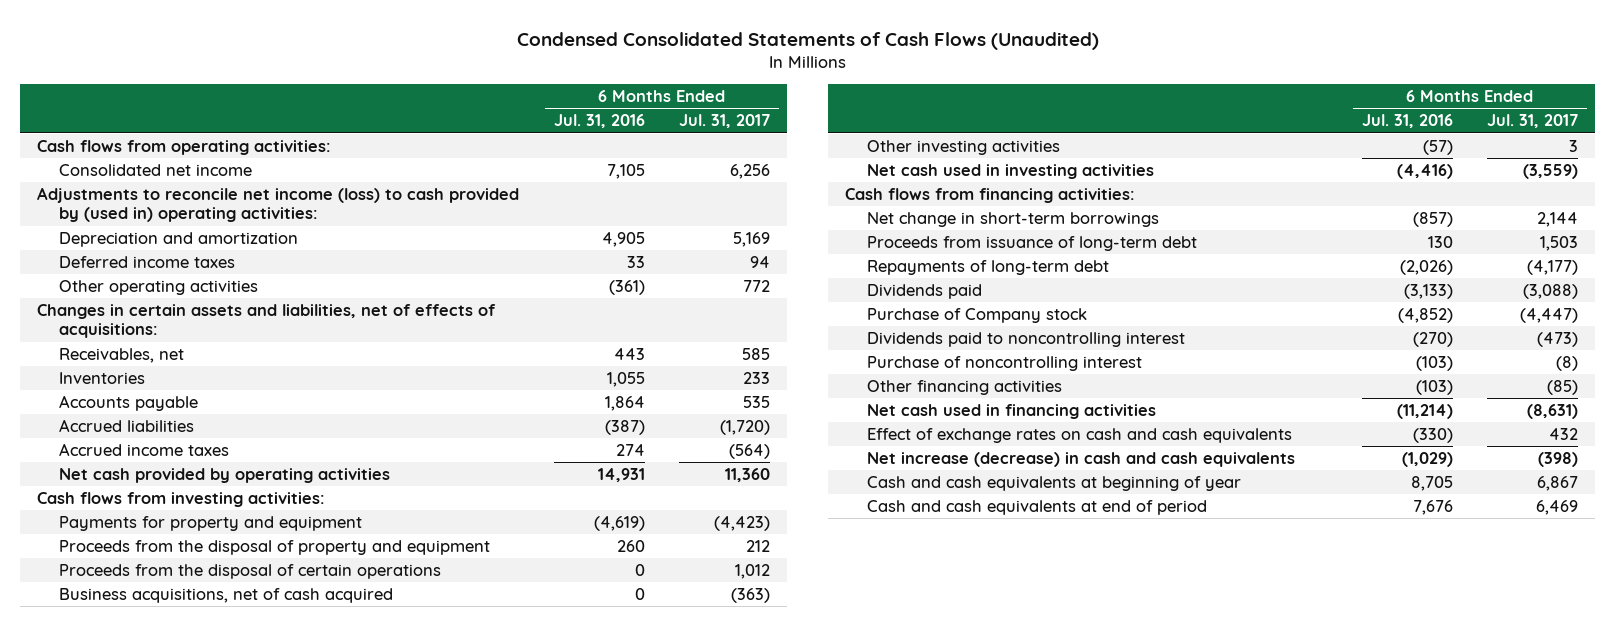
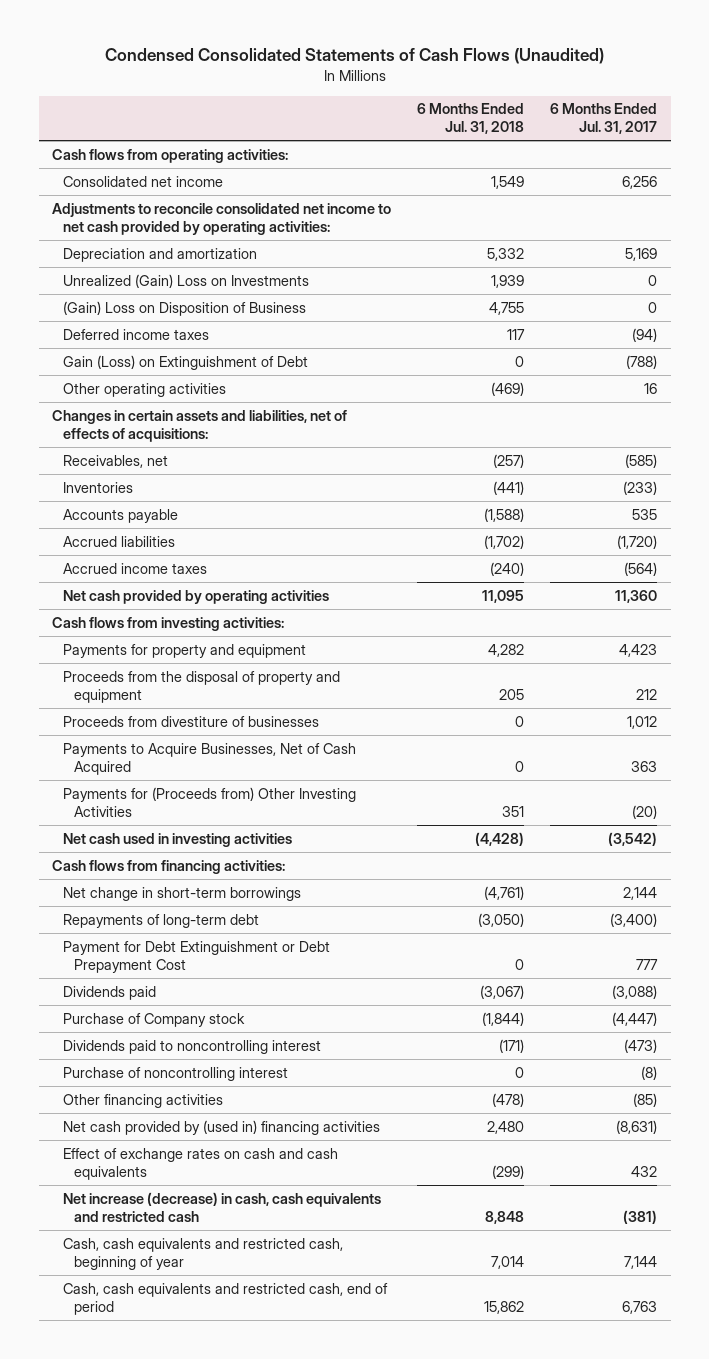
[553,114,645,129] Jul. 31, 2016 -> none
none -> [417,103,525,135] 6 Months Ended Jul. 31, 2018
[37,186,520,223] Adjustments to reconcile net income (loss) to cash provided by (used in) operating activities: -> [51,202,391,235] Adjustments to reconcile consolidated net income to net cash provided by operating activities:
none -> [62,273,309,288] Unrealized (Gain) Loss on Investments
none -> [62,300,306,316] (Gain) Loss on Disposition of Business
[750,255,771,268] 94 -> [632,327,658,342] (94)
none -> [62,354,308,370] Gain (Loss) on Extinguishment of Debt
[743,279,771,292] 772 -> [644,382,658,394] 16
[742,347,771,360] 585 -> [625,453,658,468] (585)
[743,371,771,384] 233 -> [623,480,658,495] (233)
[714,515,771,531] (4,423) -> [619,643,658,657] 4,423
[59,563,442,579] Proceeds from the disposal of certain operations -> [62,715,319,727] Proceeds from divestiture of businesses
[59,587,394,603] Business acquisitions, net of cash acquired -> [62,742,356,775] Payments to Acquire Businesses, Net of Cash Acquired
[731,587,771,603] (363) -> [631,760,658,772] 363
[867,139,1061,155] Other investing activities -> [62,786,356,817] Payments for (Proceeds from) Other Investing Activities
[1569,139,1579,152] 3 -> [632,804,658,819] (20)
[1523,163,1579,179] (3,559) -> [608,831,658,846] (3,542)
[867,235,1198,251] Proceeds from issuance of long-term debt -> none
[1527,259,1579,275] (4,177) -> [610,912,658,927] (3,400)
none -> [62,940,330,973] Payment for Debt Extinguishment or Debt Prepayment Cost
[867,403,1157,419] Net cash used in financing activities -> [62,1119,380,1135] Net cash provided by (used in) financing activities
[867,451,1296,467] Net increase (decrease) in cash and cash equivalents -> [62,1191,381,1222] Net increase (decrease) in cash, cash equivalents and restricted cash
[1538,451,1579,467] (398) -> [623,1209,658,1224] (381)
[867,475,1242,491] Cash and cash equivalents at beginning of year -> [62,1237,343,1270] Cash, cash equivalents and restricted cash, beginning of year
[1537,475,1579,491] 6,867 -> [624,1255,658,1269] 7,144
[867,499,1208,515] Cash and cash equivalents at end of period -> [62,1282,388,1315] Cash, cash equivalents and restricted cash, end of period
[1536,499,1579,515] 6,469 -> [622,1300,658,1314] 6,763

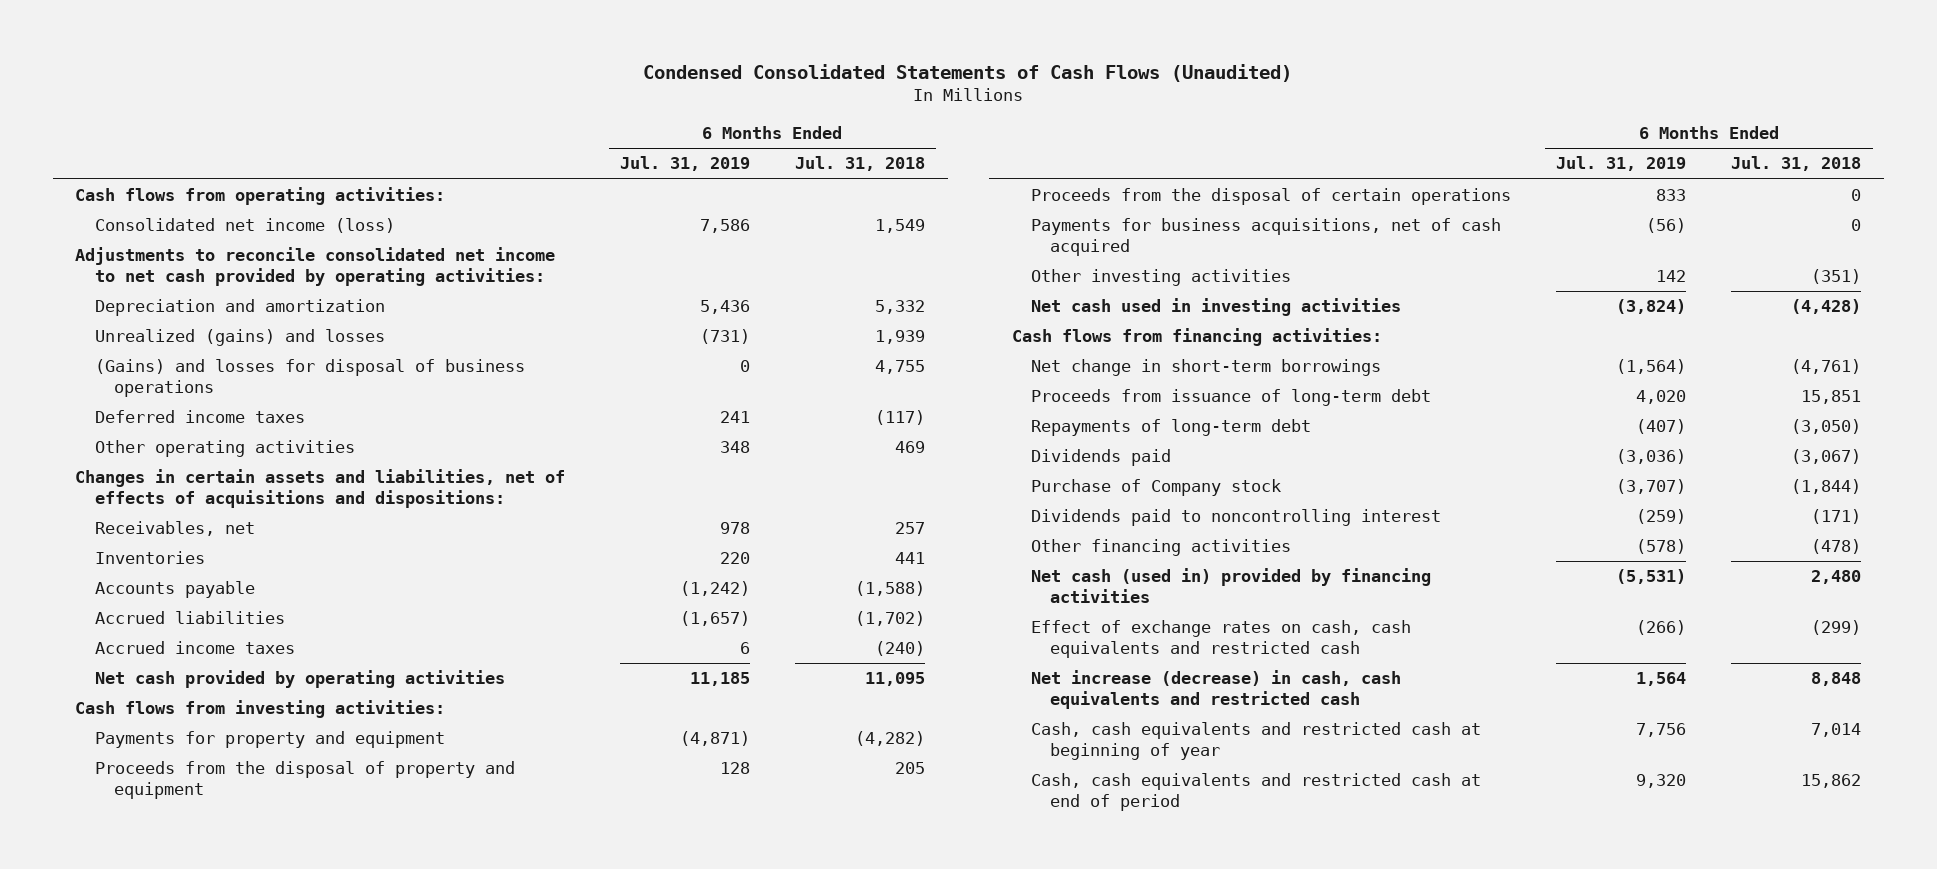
[550,103,658,135] 6 Months Ended Jul. 31, 2017 -> none
none -> [619,156,750,172] Jul. 31, 2019
[62,175,223,187] Consolidated net income -> [94,218,395,234] Consolidated net income (loss)
[62,354,308,370] Gain (Loss) on Extinguishment of Debt -> none
[62,273,309,288] Unrealized (Gain) Loss on Investments -> [94,329,385,347] Unrealized (gains) and losses
[62,300,306,316] (Gain) Loss on Disposition of Business -> [94,359,525,398] (Gains) and losses for disposal of business operations
[507,328,526,340] 117 -> [875,410,926,426] (117)
[491,381,525,396] (469) -> [895,441,926,454] 469
[51,409,347,442] Changes in certain assets and liabilities, net of effects of acquisitions: -> [75,469,566,509] Changes in certain assets and liabilities, net of effects of acquisitions and dispositions:
[493,453,525,468] (257) -> [895,522,926,535] 257
[493,480,525,495] (441) -> [895,552,926,565] 441
[488,643,525,657] 4,282 -> [855,731,926,747] (4,282)
[62,715,319,727] Proceeds from divestiture of businesses -> [1030,188,1511,206] Proceeds from the disposal of certain operations
[62,742,356,775] Payments to Acquire Businesses, Net of Cash Acquired -> [1030,218,1501,257] Payments for business acquisitions, net of cash acquired
[62,786,356,817] Payments for (Proceeds from) Other Investing Activities -> [1030,269,1291,287] Other investing activities
[502,805,525,817] 351 -> [1811,269,1862,285] (351)
none -> [1030,389,1431,407] Proceeds from issuance of long-term debt
[62,940,330,973] Payment for Debt Extinguishment or Debt Prepayment Cost -> none
[62,1066,288,1081] Purchase of noncontrolling interest -> none
[62,1119,380,1135] Net cash provided by (used in) financing activities -> [1030,568,1431,604] Net cash (used in) provided by financing activities
[62,1147,338,1180] Effect of exchange rates on cash and cash equivalents -> [1030,620,1411,659] Effect of exchange rates on cash, cash equivalents and restricted cash
[62,1237,343,1270] Cash, cash equivalents and restricted cash, beginning of year -> [1030,722,1481,761] Cash, cash equivalents and restricted cash at beginning of year
[62,1282,388,1315] Cash, cash equivalents and restricted cash, end of period -> [1030,773,1481,812] Cash, cash equivalents and restricted cash at end of period

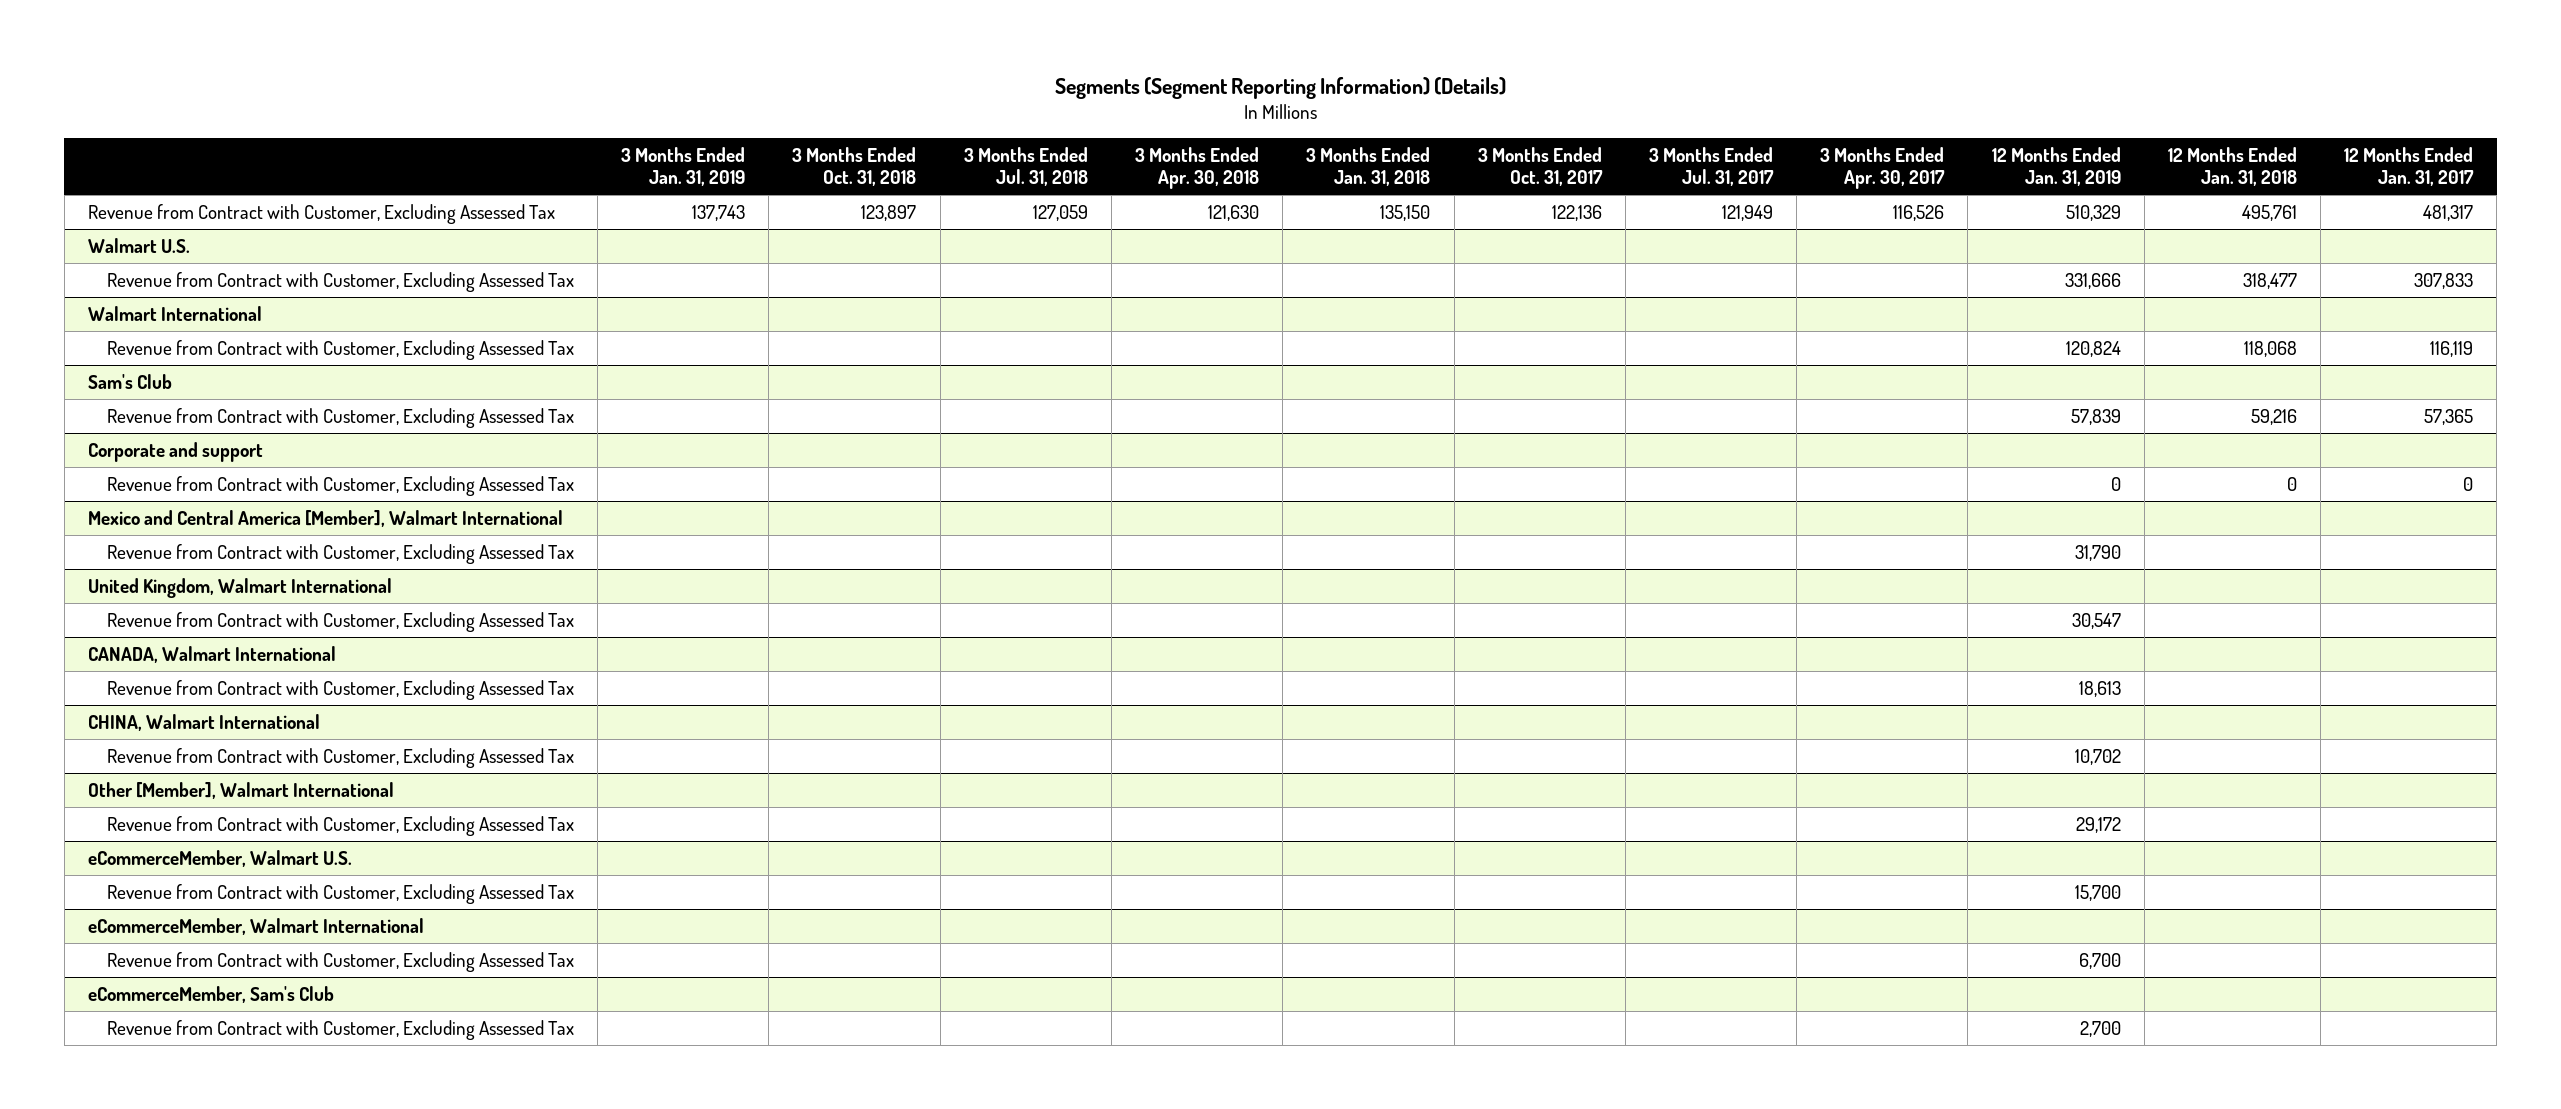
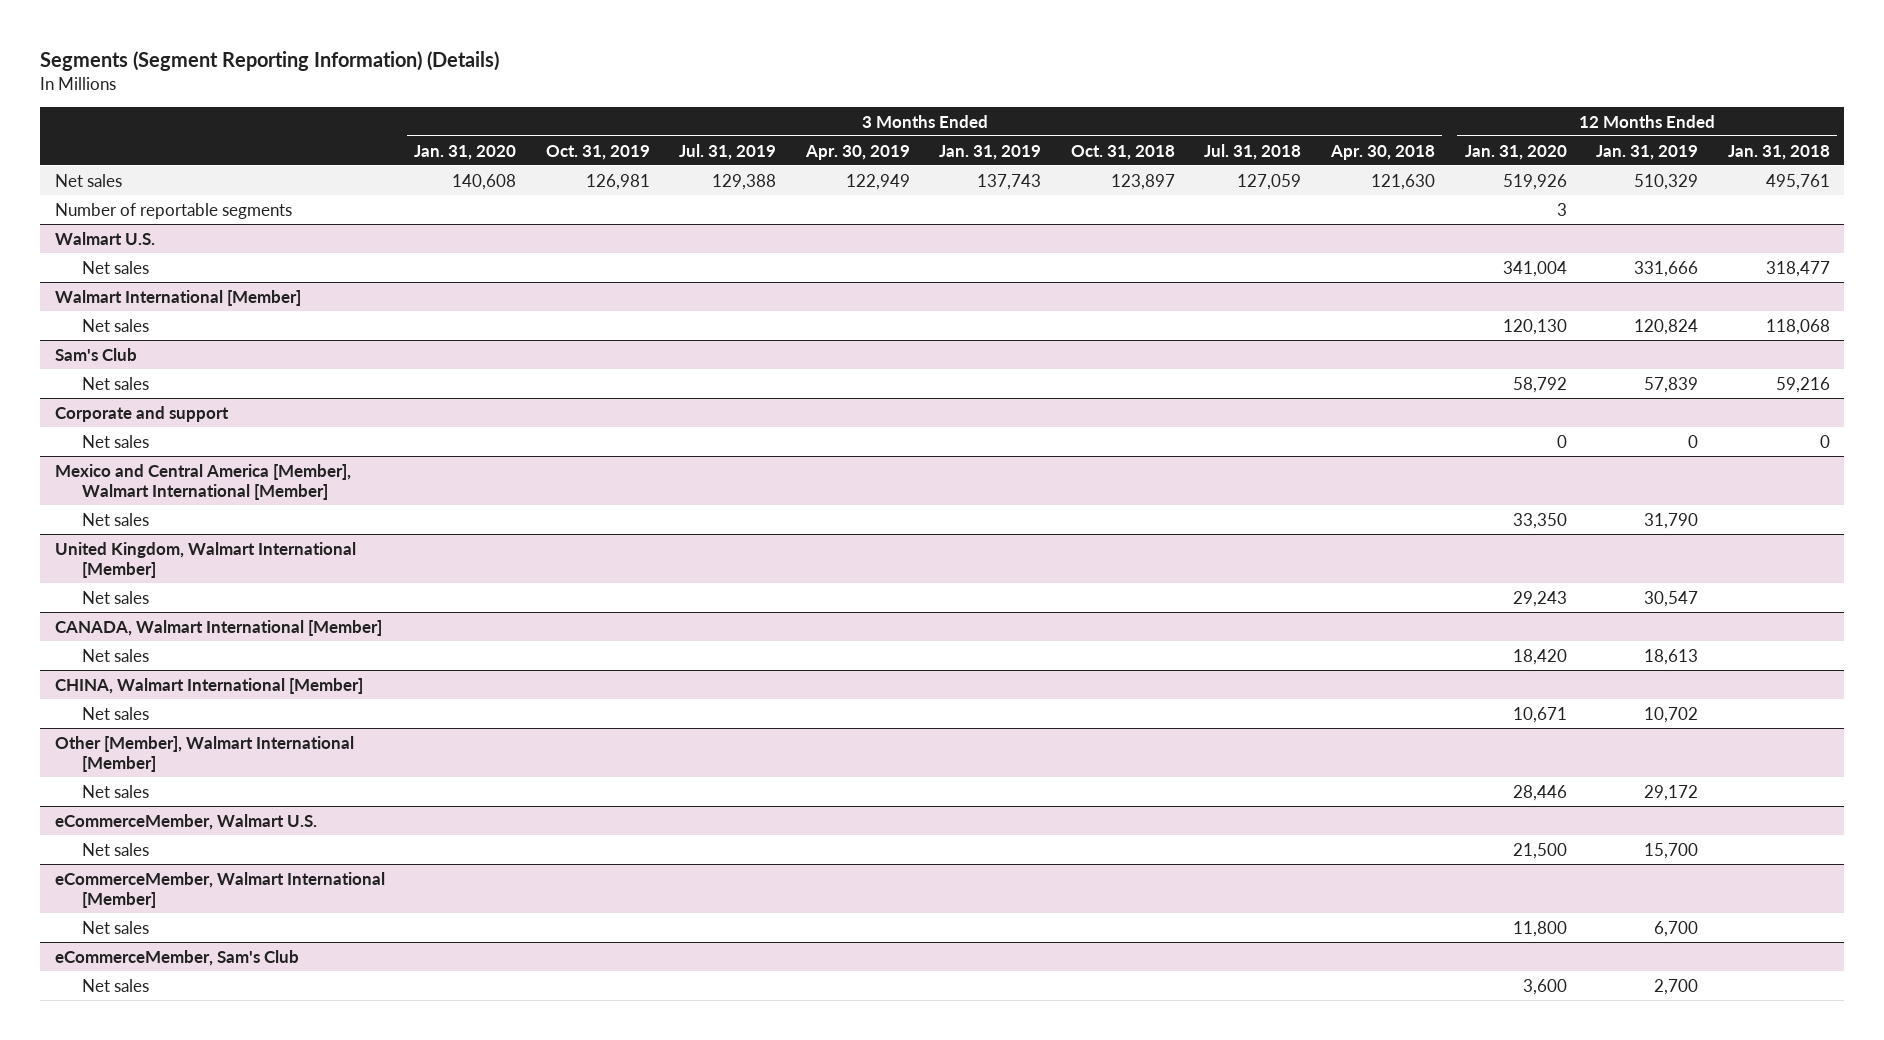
[1306,146,1431,186] 3 Months Ended Jan. 31, 2018 -> none
[1477,146,1603,186] 3 Months Ended Oct. 31, 2017 -> none
[1649,146,1775,186] 3 Months Ended Jul. 31, 2017 -> none
[1820,146,1946,189] 3 Months Ended Apr. 30, 2017 -> none
[2344,146,2475,186] 12 Months Ended Jan. 31, 2017 -> none
none -> [414,144,517,160] Jan. 31, 2020
none -> [545,144,650,160] Oct. 31, 2019
none -> [679,143,777,160] Jul. 31, 2019
none -> [804,144,910,160] Apr. 30, 2019
none -> [1464,144,1567,160] Jan. 31, 2020
[88,204,556,225] Revenue from Contract with Customer, Excluding Assessed Tax -> [54,173,122,187] Net sales
none -> [54,202,292,219] Number of reportable segments
[106,272,574,293] Revenue from Contract with Customer, Excluding Assessed Tax -> [81,260,149,274] Net sales
[88,306,263,322] Walmart International -> [54,289,301,306] Walmart International [Member]
[106,340,574,361] Revenue from Contract with Customer, Excluding Assessed Tax -> [81,318,149,332] Net sales
[106,408,574,429] Revenue from Contract with Customer, Excluding Assessed Tax -> [81,376,149,390] Net sales
[106,476,574,497] Revenue from Contract with Customer, Excluding Assessed Tax -> [81,434,149,448] Net sales
[88,510,564,528] Mexico and Central America [Member], Walmart International -> [54,463,351,500] Mexico and Central America [Member], Walmart International [Member]
[106,544,574,565] Revenue from Contract with Customer, Excluding Assessed Tax -> [81,512,149,526] Net sales
[88,578,393,599] United Kingdom, Walmart International -> [54,541,356,578] United Kingdom, Walmart International [Member]
[106,612,574,633] Revenue from Contract with Customer, Excluding Assessed Tax -> [81,590,149,604] Net sales
[88,646,337,664] CANADA, Walmart International -> [54,619,382,636] CANADA, Walmart International [Member]
[106,680,574,701] Revenue from Contract with Customer, Excluding Assessed Tax -> [81,648,149,662] Net sales
[88,714,321,732] CHINA, Walmart International -> [54,677,363,694] CHINA, Walmart International [Member]
[106,748,574,769] Revenue from Contract with Customer, Excluding Assessed Tax -> [81,706,149,720] Net sales
[88,782,395,800] Other [Member], Walmart International -> [54,735,354,772] Other [Member], Walmart International [Member]
[106,816,574,837] Revenue from Contract with Customer, Excluding Assessed Tax -> [81,784,149,798] Net sales
[106,884,574,905] Revenue from Contract with Customer, Excluding Assessed Tax -> [81,842,149,856] Net sales
[88,918,425,936] eCommerceMember, Walmart International -> [54,871,385,908] eCommerceMember, Walmart International [Member]
[106,952,574,973] Revenue from Contract with Customer, Excluding Assessed Tax -> [81,920,149,934] Net sales
[106,1020,574,1041] Revenue from Contract with Customer, Excluding Assessed Tax -> [81,978,149,992] Net sales

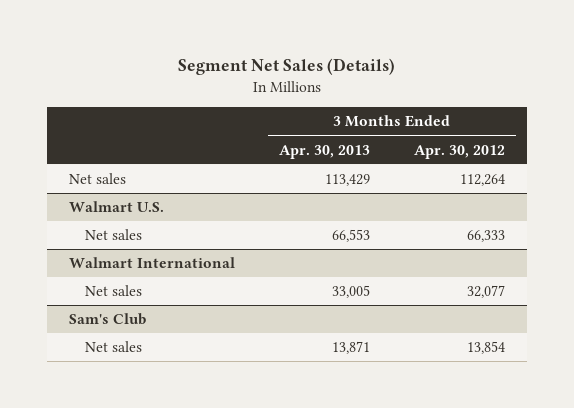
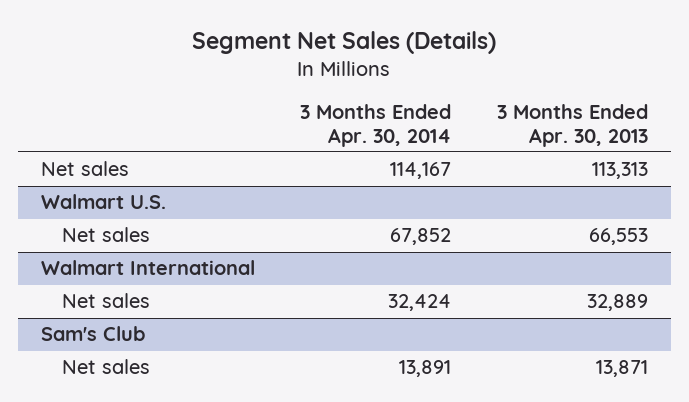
[414,144,506,159] Apr. 30, 2012 -> none
none -> [300,103,452,147] 3 Months Ended Apr. 30, 2014
[325,174,371,187] 113,429 -> [592,162,649,180] 113,313
[332,285,371,299] 33,005 -> [587,294,649,312] 32,889

